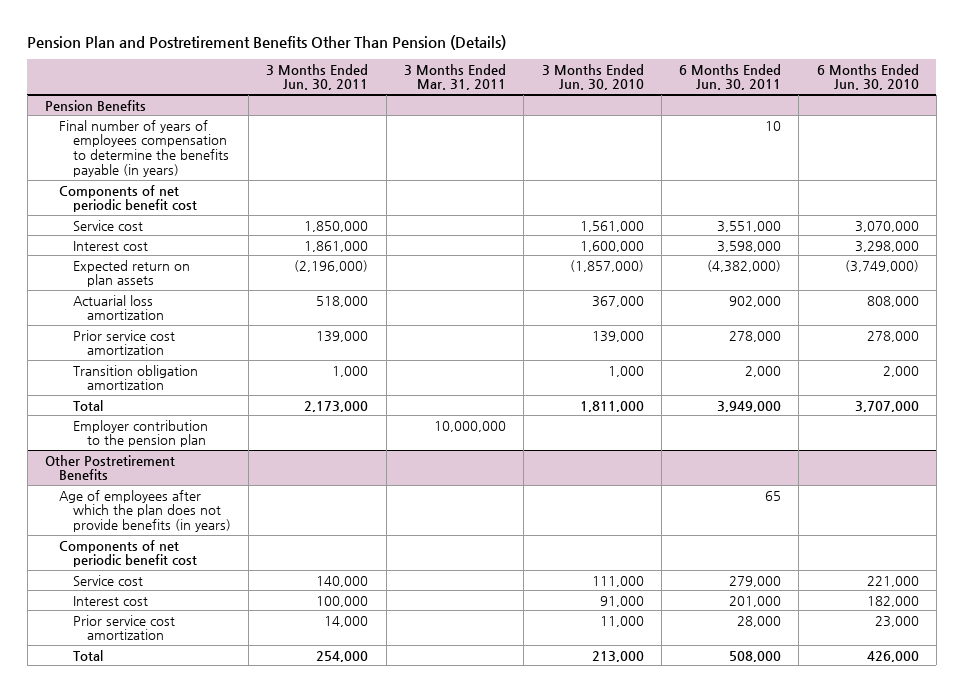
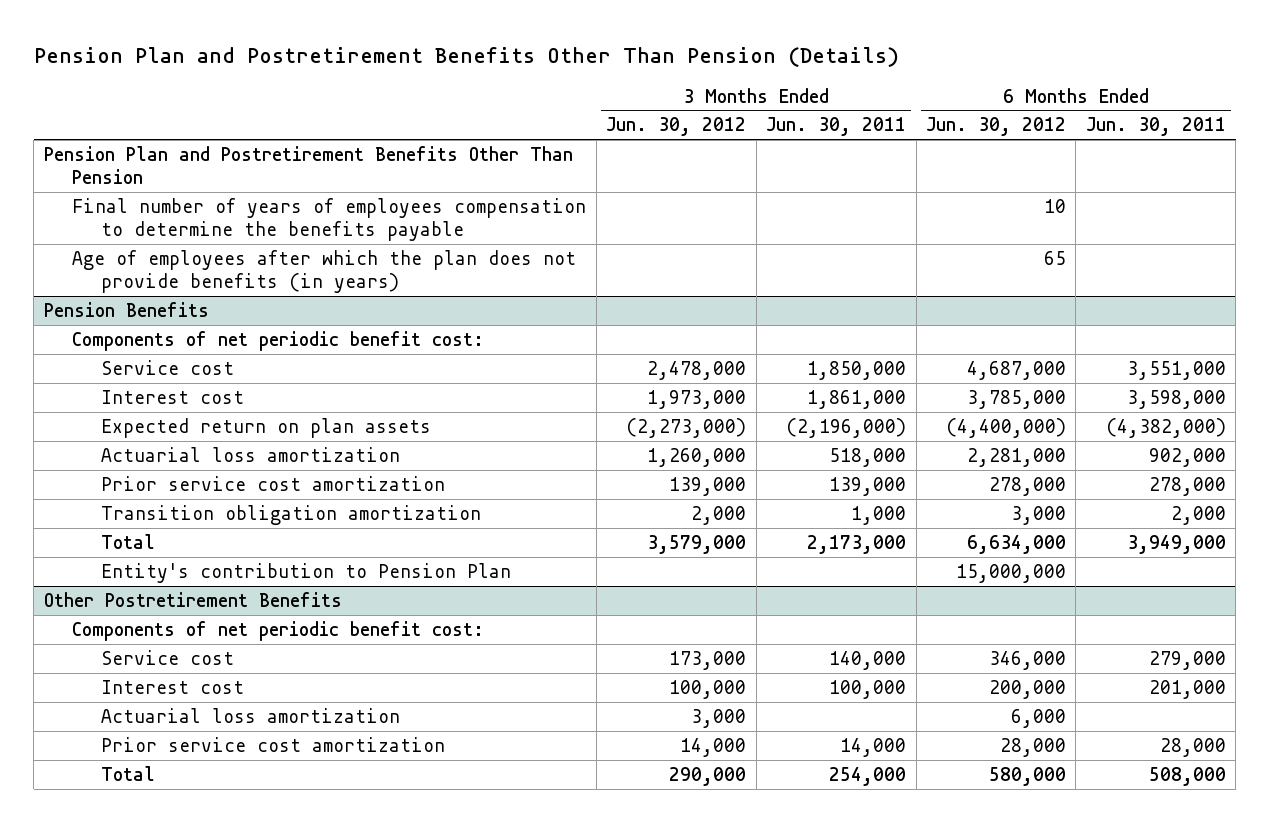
[403,63,506,91] 3 Months Ended Mar. 31, 2011 -> none
[541,63,644,91] 3 Months Ended Jun. 30, 2010 -> none
[816,63,919,91] 6 Months Ended Jun. 30, 2010 -> none
none -> [606,117,747,137] Jun. 30, 2012
none -> [926,117,1067,137] Jun. 30, 2012
none -> [43,145,573,185] Pension Plan and Postretirement Benefits Other Than Pension
none -> [72,197,587,242] Final number of years of employees compensation to determine the benefits payable
none -> [72,249,577,294] Age of employees after which the plan does not provide benefits (in years)
[58,119,229,178] Final number of years of employees compensation to determine the benefits payable (in years) -> none
[58,184,197,213] Components of net periodic benefit cost -> [72,330,485,351] Components of net periodic benefit cost:
[72,419,208,448] Employer contribution to the pension plan -> [101,562,512,583] Entity's contribution to Pension Plan
[58,489,231,533] Age of employees after which the plan does not provide benefits (in years) -> none
[58,539,197,568] Components of net periodic benefit cost -> [72,620,485,641] Components of net periodic benefit cost:
none -> [101,707,401,723] Actuarial loss amortization

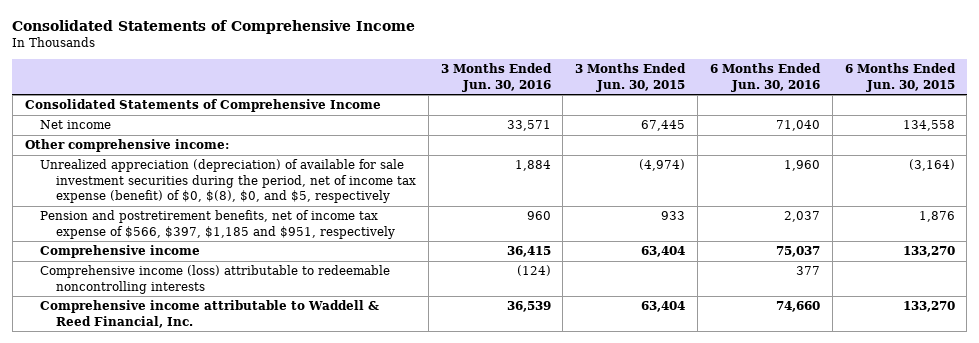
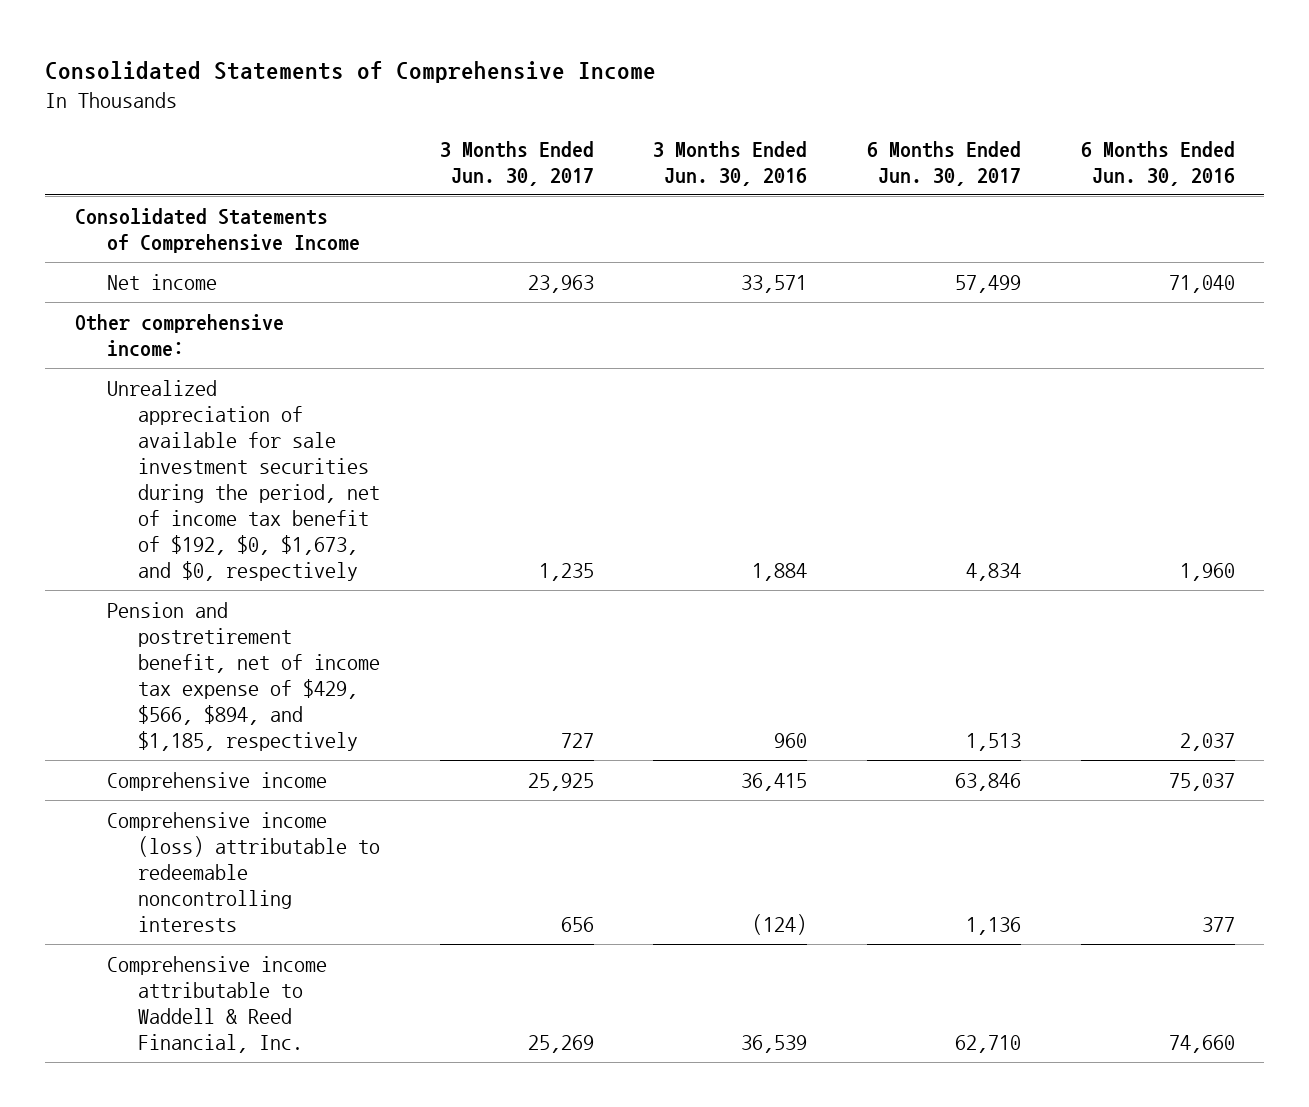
[575,63,687,92] 3 Months Ended Jun. 30, 2015 -> none
[844,63,956,92] 6 Months Ended Jun. 30, 2015 -> none
none -> [439,140,594,186] 3 Months Ended Jun. 30, 2017
none -> [866,140,1021,186] 6 Months Ended Jun. 30, 2017
[40,159,416,204] Unrealized appreciation (depreciation) of available for sale investment securities during the period, net of income tax expense (benefit) of $0, $(8), $0, and $5, respectively -> [106,379,381,582] Unrealized appreciation of available for sale investment securities during the period, net of income tax benefit of $192, $0, $1,673, and $0, respectively
[40,210,395,239] Pension and postretirement benefits, net of income tax expense of $566, $397, $1,185 and $951, respectively -> [106,601,381,752] Pension and postretirement benefit, net of income tax expense of $429, $566, $894, and $1,185, respectively

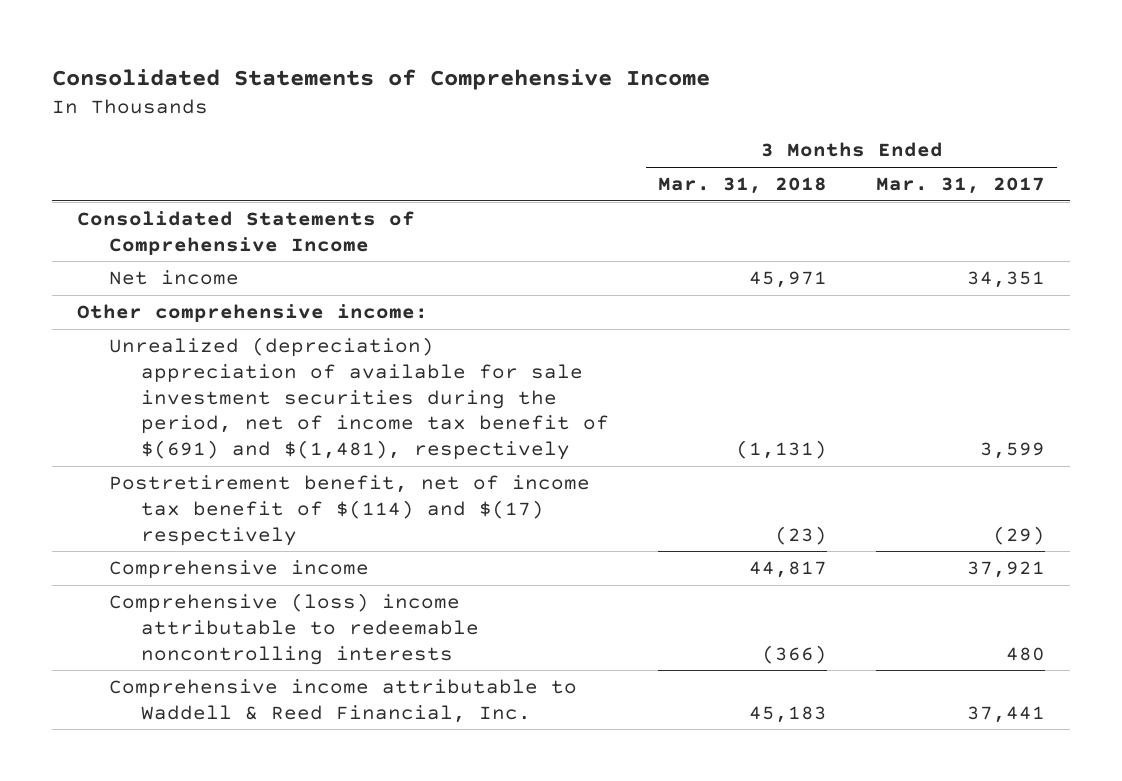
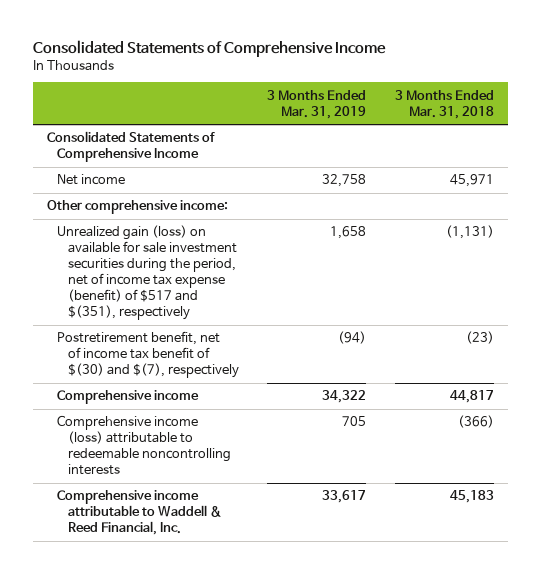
[876,176,1046,194] Mar. 31, 2017 -> none
none -> [267,89,367,119] 3 Months Ended Mar. 31, 2019
[109,336,610,461] Unrealized (depreciation) appreciation of available for sale investment securities during the period, net of income tax benefit of $(691) and $(1,481), respectively -> [57,225,237,321] Unrealized gain (loss) on available for sale investment securities during the period, net of income tax expense (benefit) of $517 and $(351), respectively
[109,474,591,546] Postretirement benefit, net of income tax benefit of $(114) and $(17) respectively -> [57,331,239,379] Postretirement benefit, net of income tax benefit of $(30) and $(7), respectively
[109,592,480,665] Comprehensive (loss) income attributable to redeemable noncontrolling interests -> [57,415,231,476] Comprehensive income (loss) attributable to redeemable noncontrolling interests

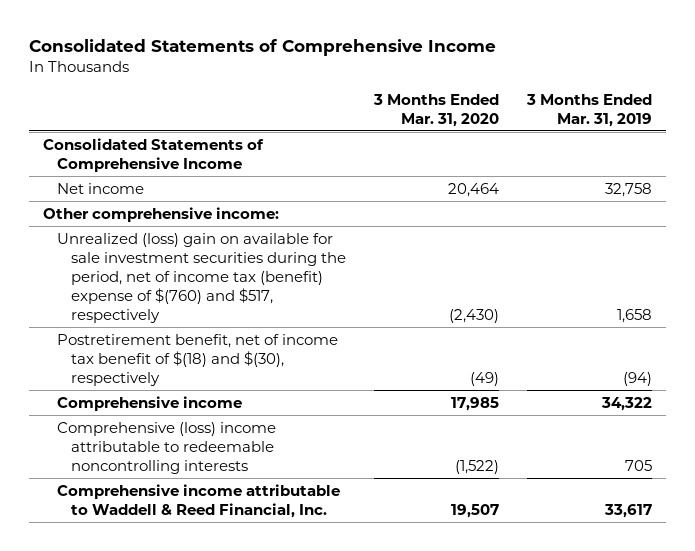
[394,89,494,119] 3 Months Ended Mar. 31, 2018 -> none
none -> [373,93,500,127] 3 Months Ended Mar. 31, 2020
[57,225,237,321] Unrealized gain (loss) on available for sale investment securities during the period, net of income tax expense (benefit) of $517 and $(351), respectively -> [56,232,346,323] Unrealized (loss) gain on available for sale investment securities during the period, net of income tax (benefit) expense of $(760) and $517, respectively
[57,331,239,379] Postretirement benefit, net of income tax benefit of $(30) and $(7), respectively -> [56,333,338,386] Postretirement benefit, net of income tax benefit of $(18) and $(30), respectively
[57,415,231,476] Comprehensive income (loss) attributable to redeemable noncontrolling interests -> [56,421,276,474] Comprehensive (loss) income attributable to redeemable noncontrolling interests

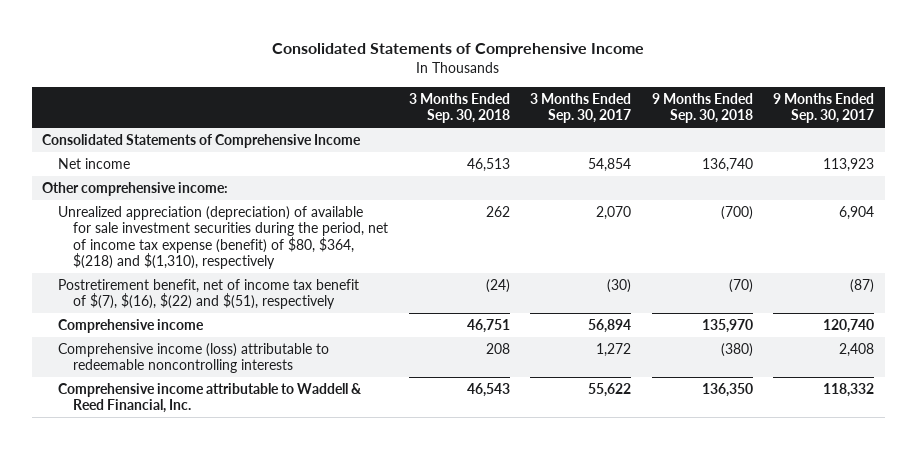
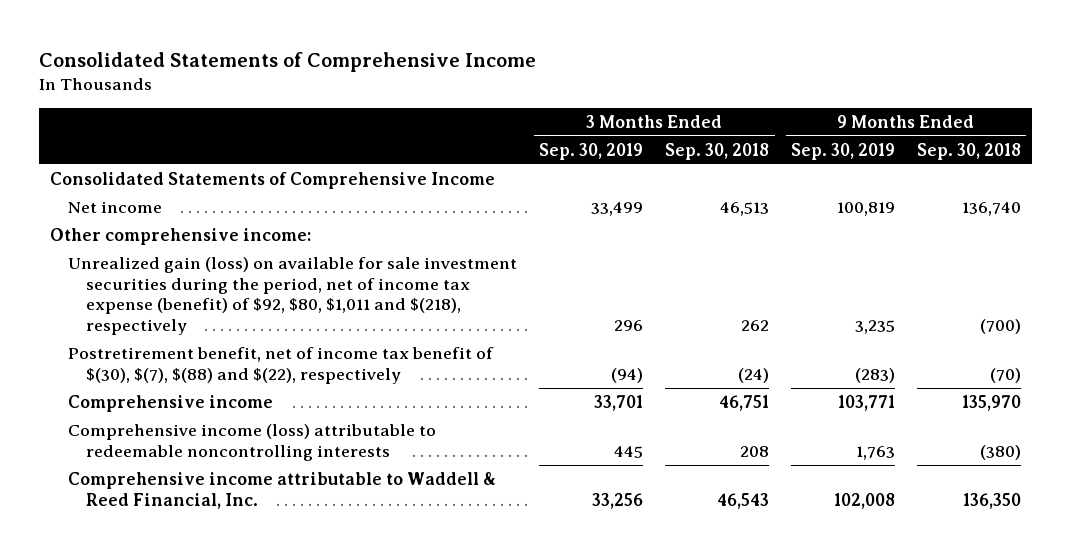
[530,92,632,124] 3 Months Ended Sep. 30, 2017 -> none
[773,92,875,124] 9 Months Ended Sep. 30, 2017 -> none
none -> [539,142,644,160] Sep. 30, 2019
none -> [791,142,896,160] Sep. 30, 2019
[57,206,389,270] Unrealized appreciation (depreciation) of available for sale investment securities during the period, net of income tax expense (benefit) of $80, $364, $(218) and $(1,310), respectively -> [68,257,518,335] Unrealized gain (loss) on available for sale investment securities during the period, net of income tax expense (benefit) of $92, $80, $1,011 and $(218), respectively
[57,279,359,310] Postretirement benefit, net of income tax benefit of $(7), $(16), $(22) and $(51), respectively -> [68,347,495,384] Postretirement benefit, net of income tax benefit of $(30), $(7), $(88) and $(22), respectively

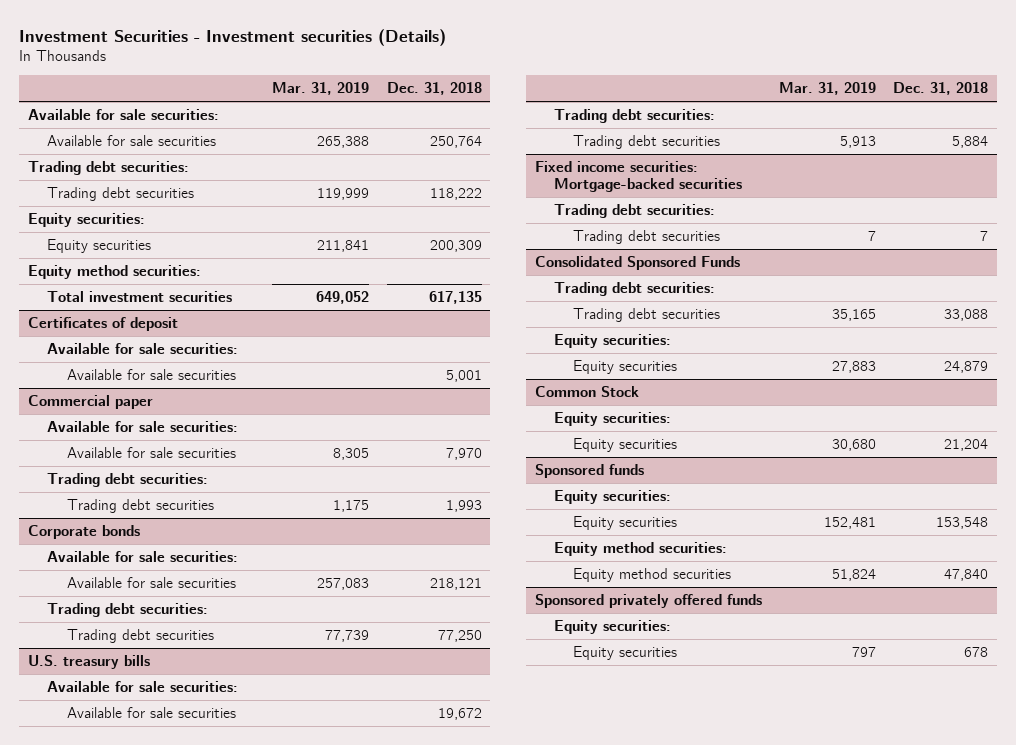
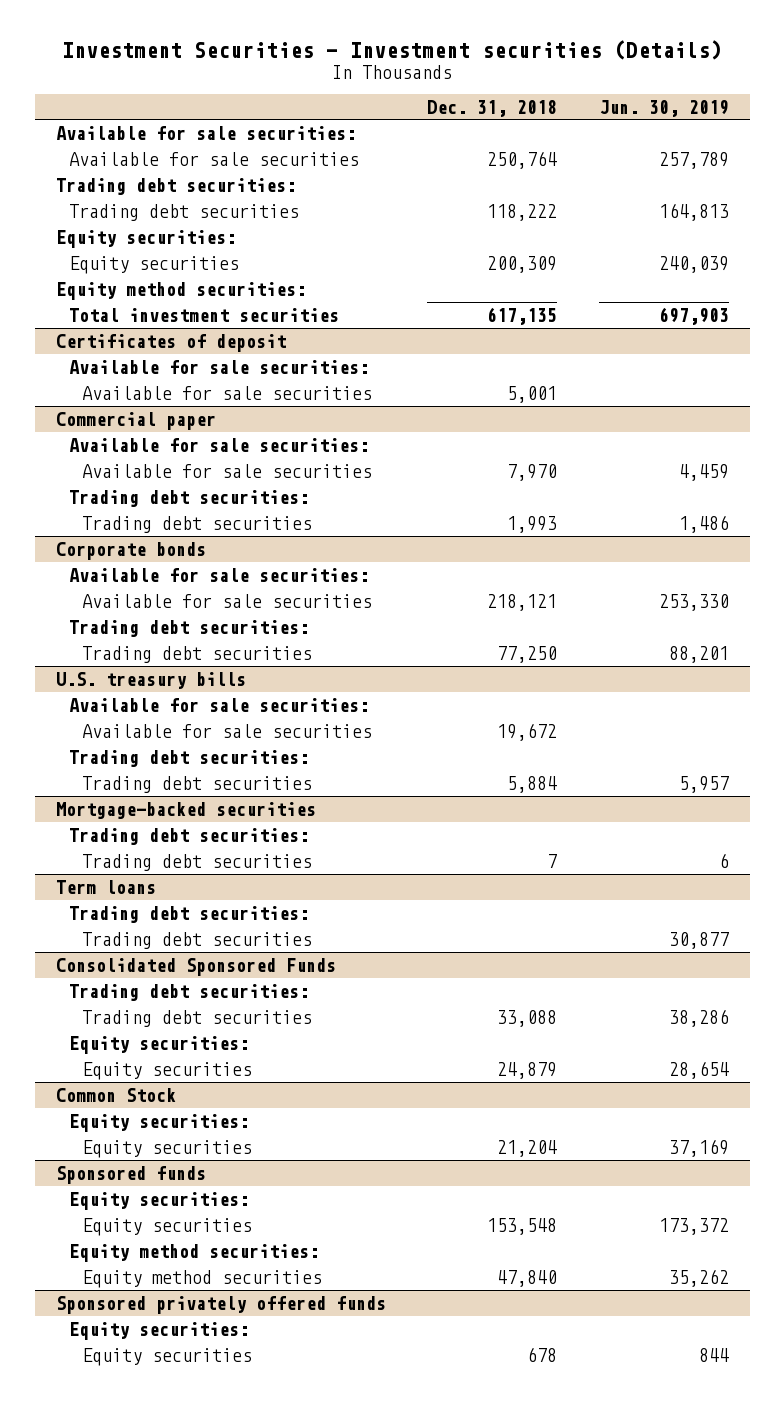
[272,82,370,96] Mar. 31, 2019 -> none
none -> [598,99,729,117] Jun. 30, 2019
[534,160,743,192] Fixed income securities: Mortgage-backed securities -> [55,801,316,819] Mortgage-backed securities
none -> [55,879,156,894] Term loans
none -> [68,905,309,923] Trading debt securities:
none -> [82,931,313,949] Trading debt securities

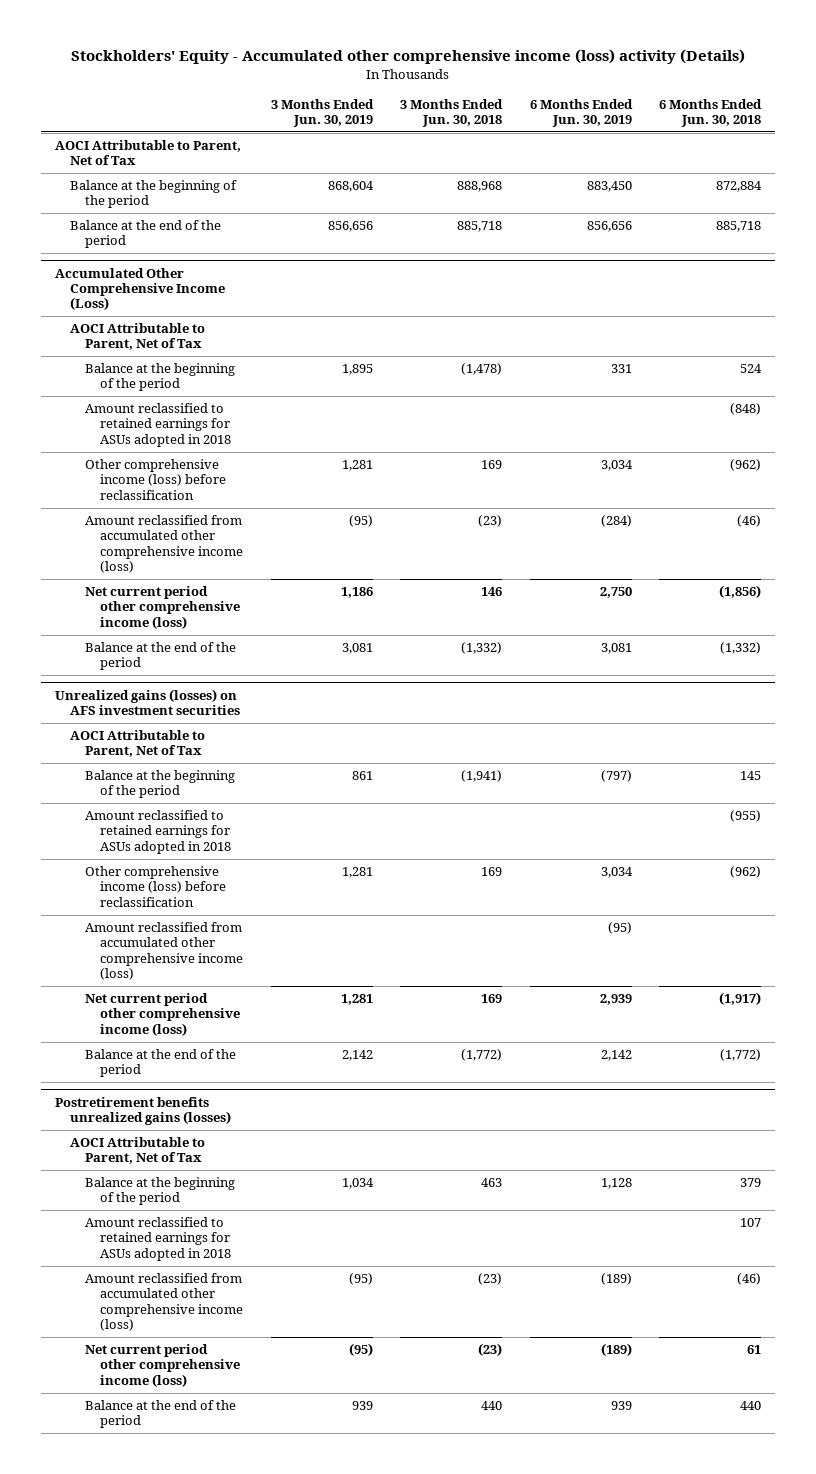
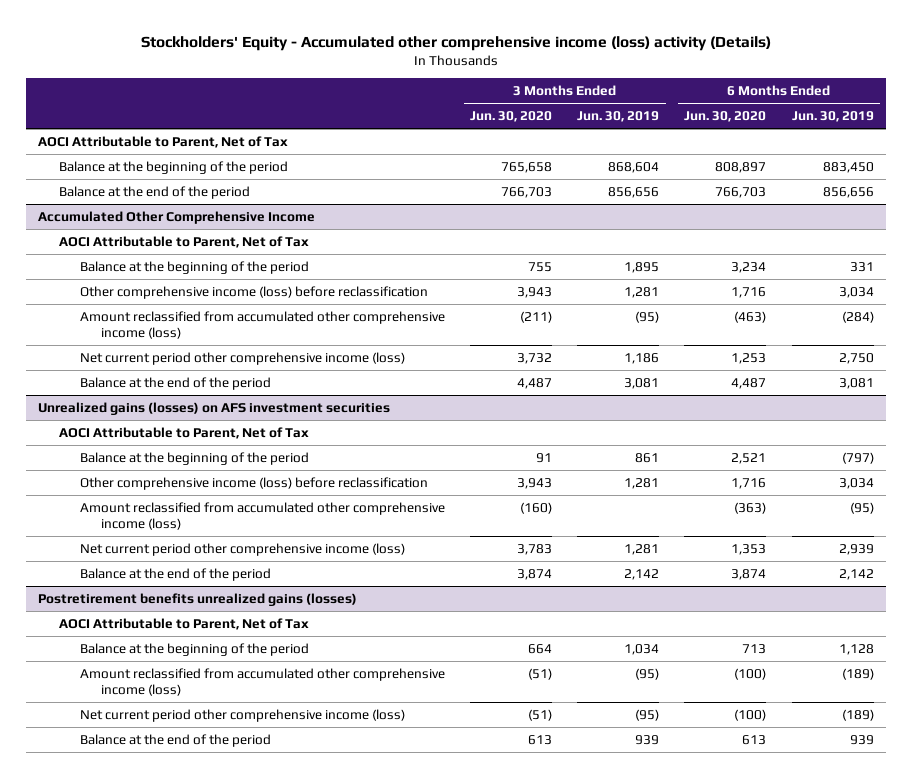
[400,98,504,127] 3 Months Ended Jun. 30, 2018 -> none
[658,98,762,127] 6 Months Ended Jun. 30, 2018 -> none
none -> [470,111,553,123] Jun. 30, 2020
none -> [684,111,767,123] Jun. 30, 2020
[54,267,226,311] Accumulated Other Comprehensive Income (Loss) -> [38,210,316,224] Accumulated Other Comprehensive Income
[85,403,232,447] Amount reclassified to retained earnings for ASUs adopted in 2018 -> none
[85,810,232,854] Amount reclassified to retained earnings for ASUs adopted in 2018 -> none
[85,1217,232,1261] Amount reclassified to retained earnings for ASUs adopted in 2018 -> none

